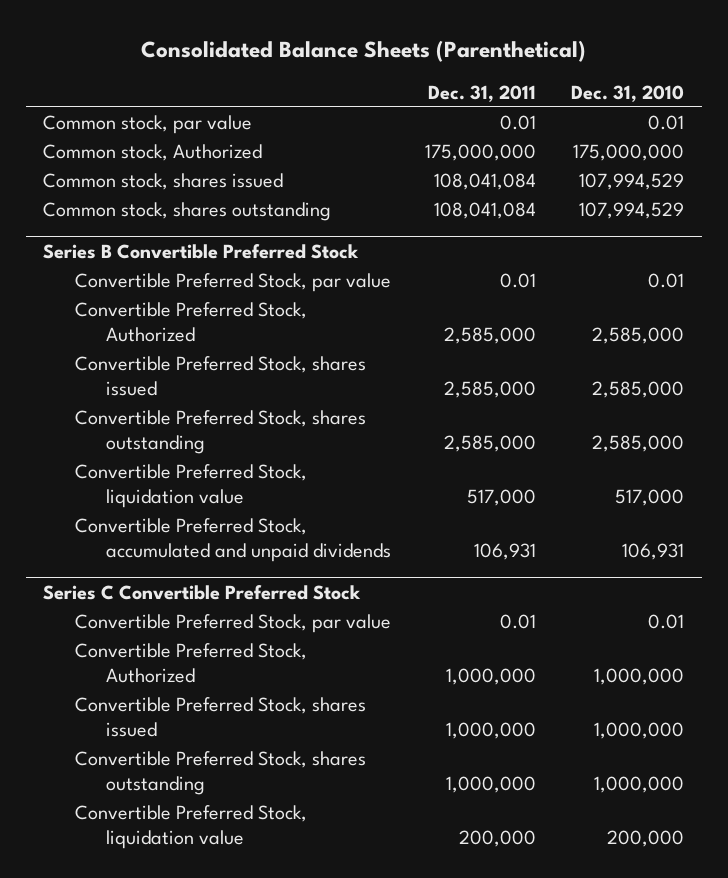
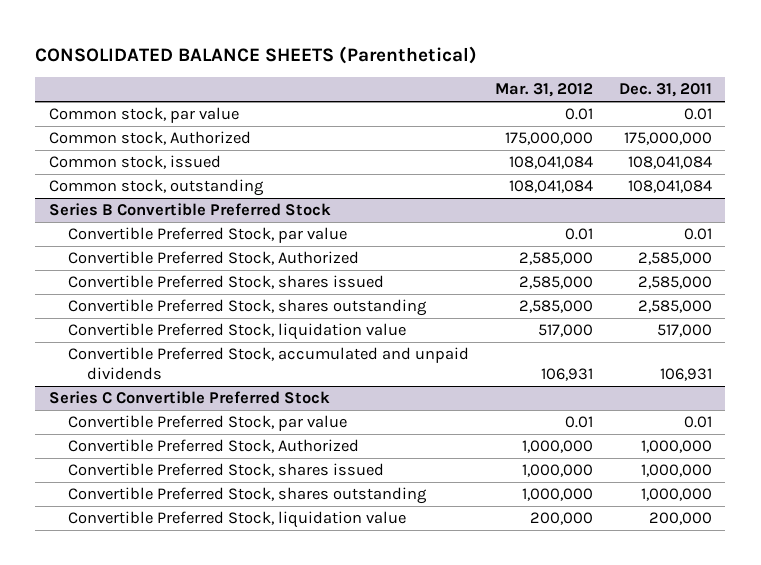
[140,40,586,63] Consolidated Balance Sheets (Parenthetical) -> [35,45,478,64] CONSOLIDATED BALANCE SHEETS (Parenthetical)
[571,84,685,102] Dec. 31, 2010 -> none
none -> [495,83,594,98] Mar. 31, 2012
[43,173,284,191] Common stock, shares issued -> [48,155,221,170] Common stock, issued
[43,202,332,222] Common stock, shares outstanding -> [48,179,264,197] Common stock, outstanding

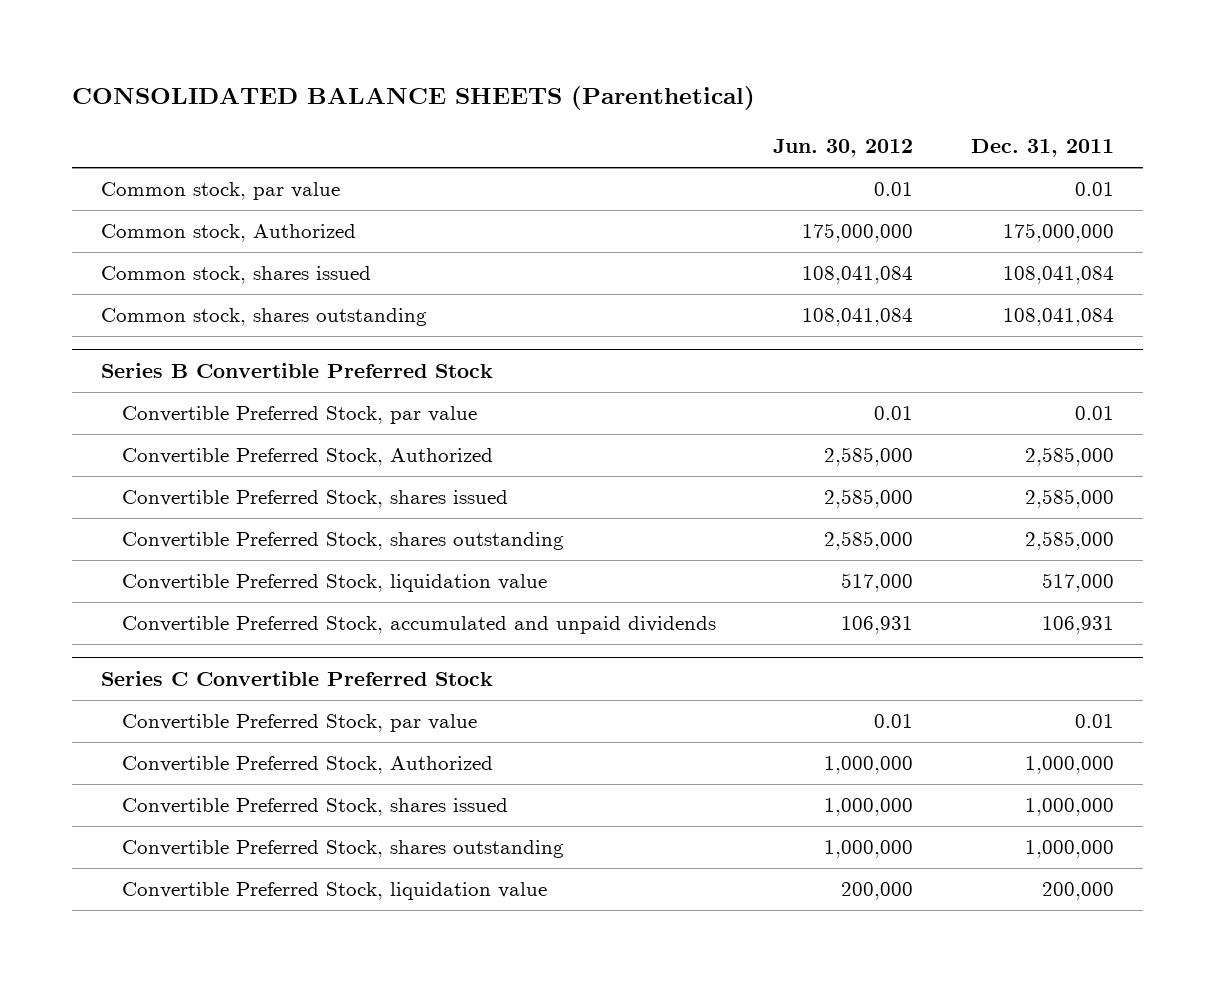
[495,83,594,98] Mar. 31, 2012 -> none
none -> [773,139,914,158] Jun. 30, 2012
[48,155,221,170] Common stock, issued -> [100,266,371,285] Common stock, shares issued
[48,179,264,197] Common stock, outstanding -> [100,308,427,327] Common stock, shares outstanding

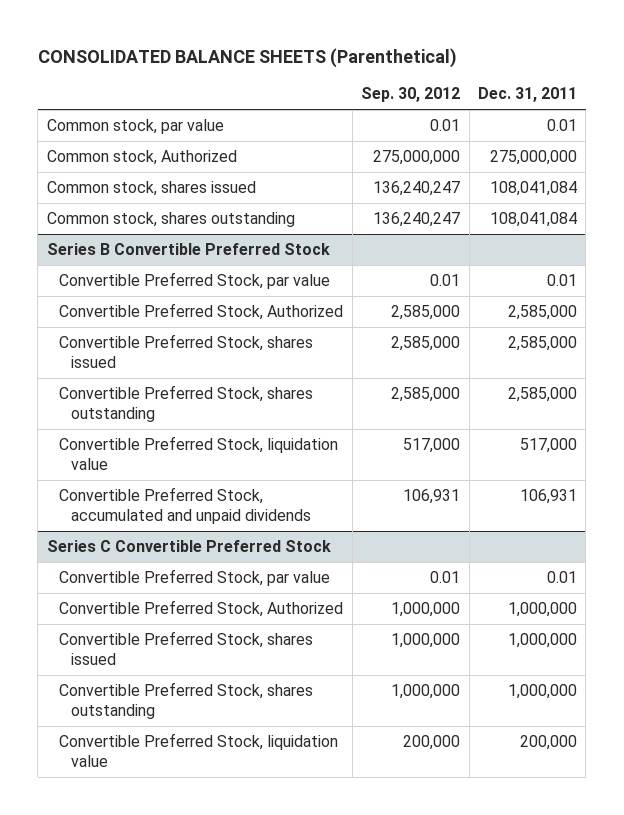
[773,139,914,158] Jun. 30, 2012 -> none
none -> [361,87,461,103] Sep. 30, 2012
[1003,223,1115,243] 175,000,000 -> [490,149,578,165] 275,000,000

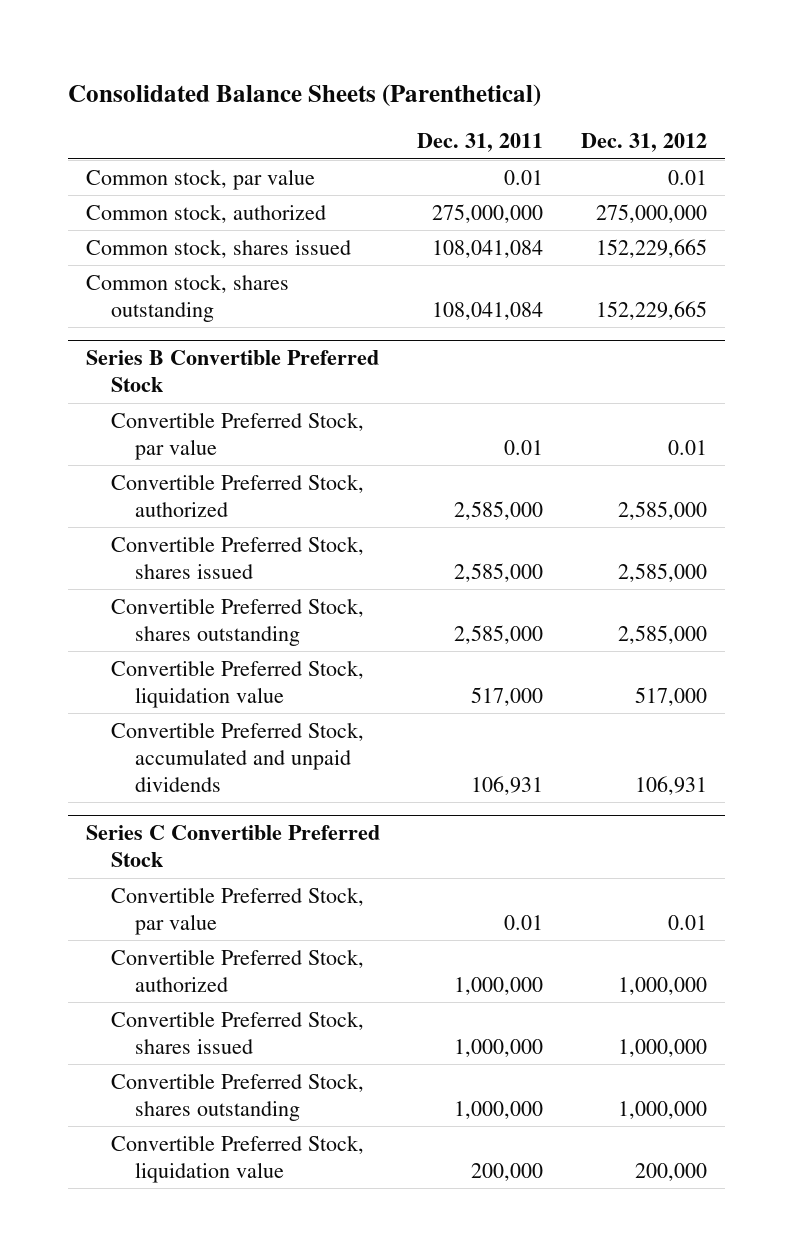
[37,47,457,68] CONSOLIDATED BALANCE SHEETS (Parenthetical) -> [67,83,541,107] Consolidated Balance Sheets (Parenthetical)
[361,87,461,103] Sep. 30, 2012 -> none
none -> [580,133,707,153] Dec. 31, 2012
[46,149,237,165] Common stock, Authorized -> [86,203,327,223] Common stock, authorized
[59,302,344,320] Convertible Preferred Stock, Authorized -> [110,473,364,517] Convertible Preferred Stock, authorized
[59,599,344,617] Convertible Preferred Stock, Authorized -> [110,948,364,992] Convertible Preferred Stock, authorized

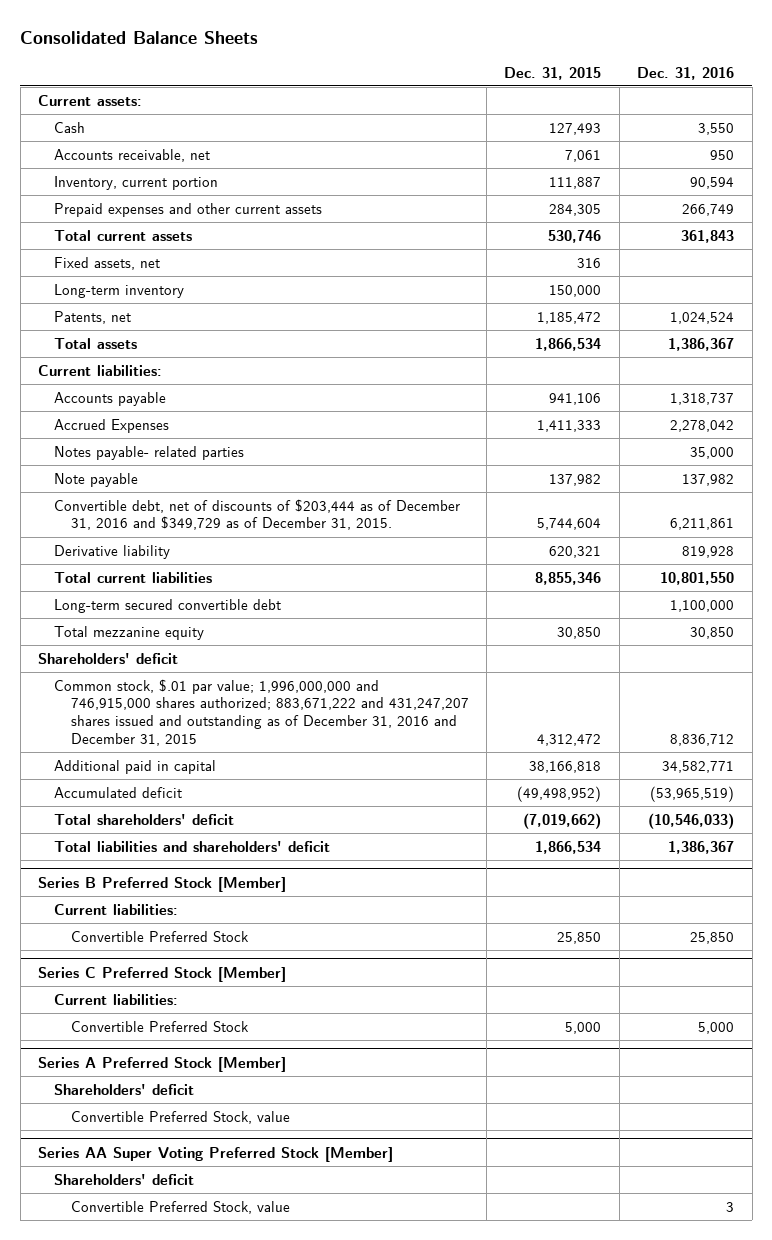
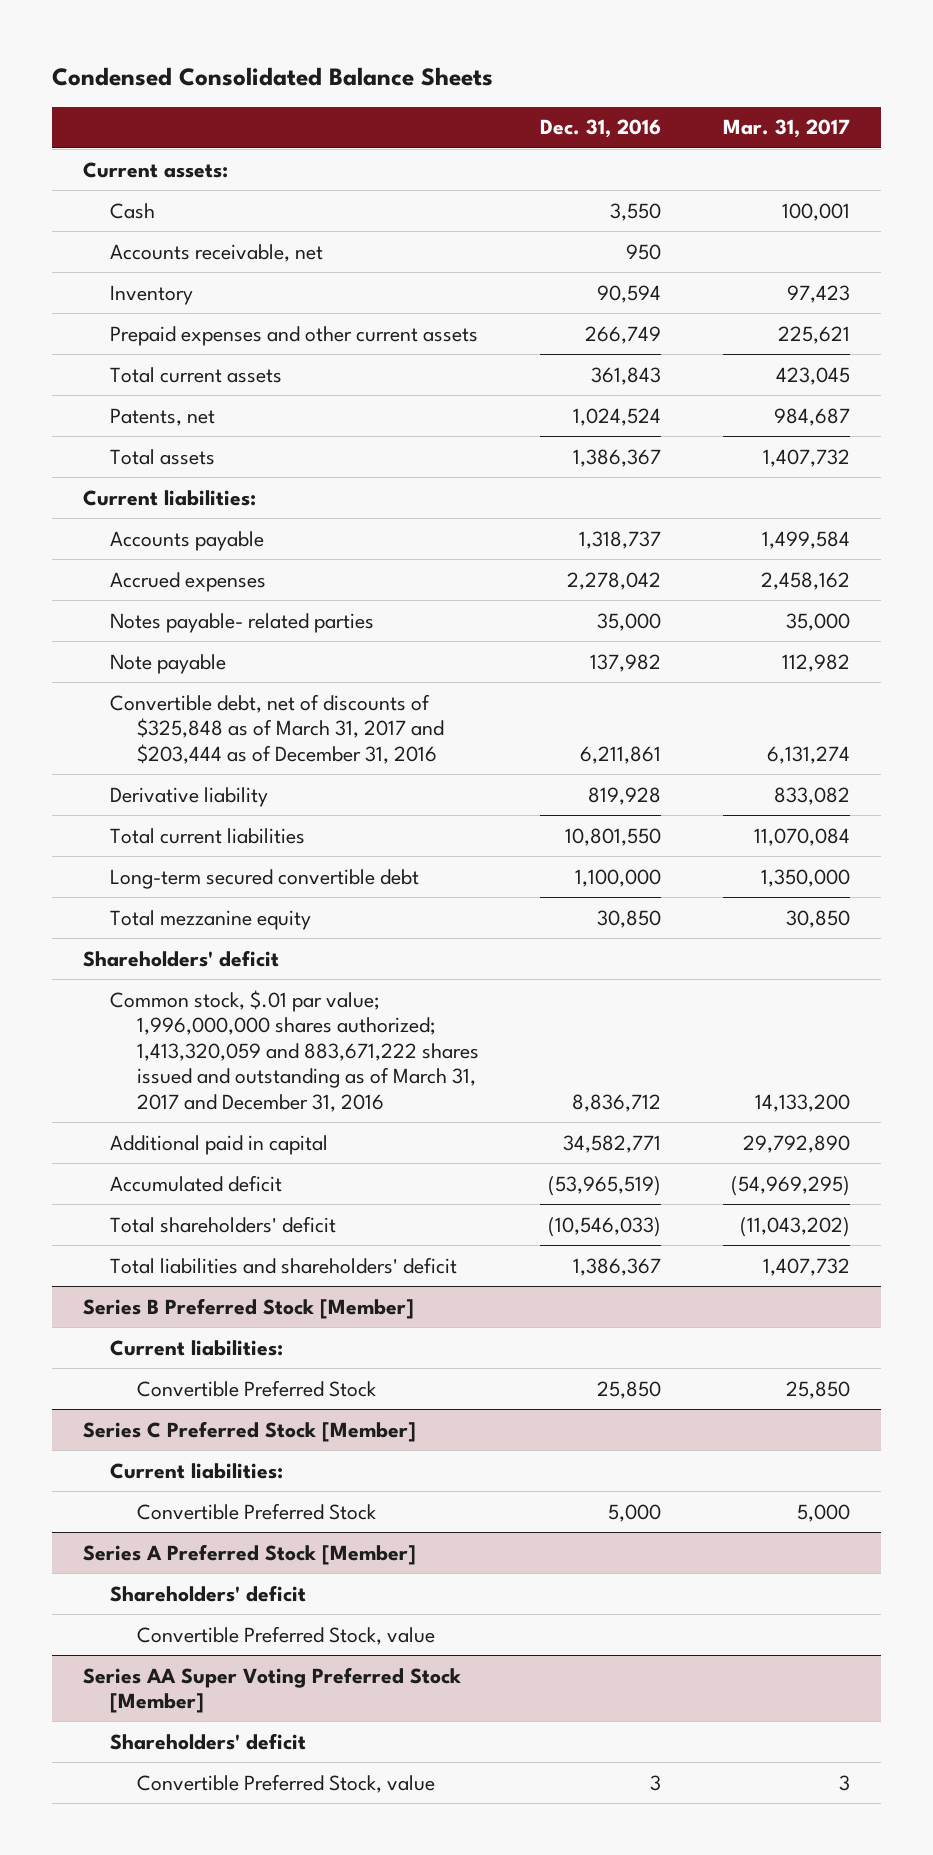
[20,30,259,44] Consolidated Balance Sheets -> [51,67,493,87] Condensed Consolidated Balance Sheets
[504,66,602,80] Dec. 31, 2015 -> none
none -> [723,119,851,139] Mar. 31, 2017
[54,175,219,190] Inventory, current portion -> [109,284,193,305] Inventory
[54,256,161,270] Fixed assets, net -> none
[54,283,185,298] Long-term inventory -> none
[54,418,170,433] Accrued Expenses -> [109,571,266,592] Accrued expenses
[54,498,461,531] Convertible debt, net of discounts of $203,444 as of December 31, 2016 and $349,729 as of December 31, 2015. -> [109,693,444,764] Convertible debt, net of discounts of $325,848 as of March 31, 2017 and $203,444 as of December 31, 2016
[54,678,469,747] Common stock, $.01 par value; 1,996,000,000 and 746,915,000 shares authorized; 883,671,222 and 431,247,207 shares issued and outstanding as of December 31, 2016 and December 31, 2015 -> [109,989,479,1113] Common stock, $.01 par value; 1,996,000,000 shares authorized; 1,413,320,059 and 883,671,222 shares issued and outstanding as of March 31, 2017 and December 31, 2016

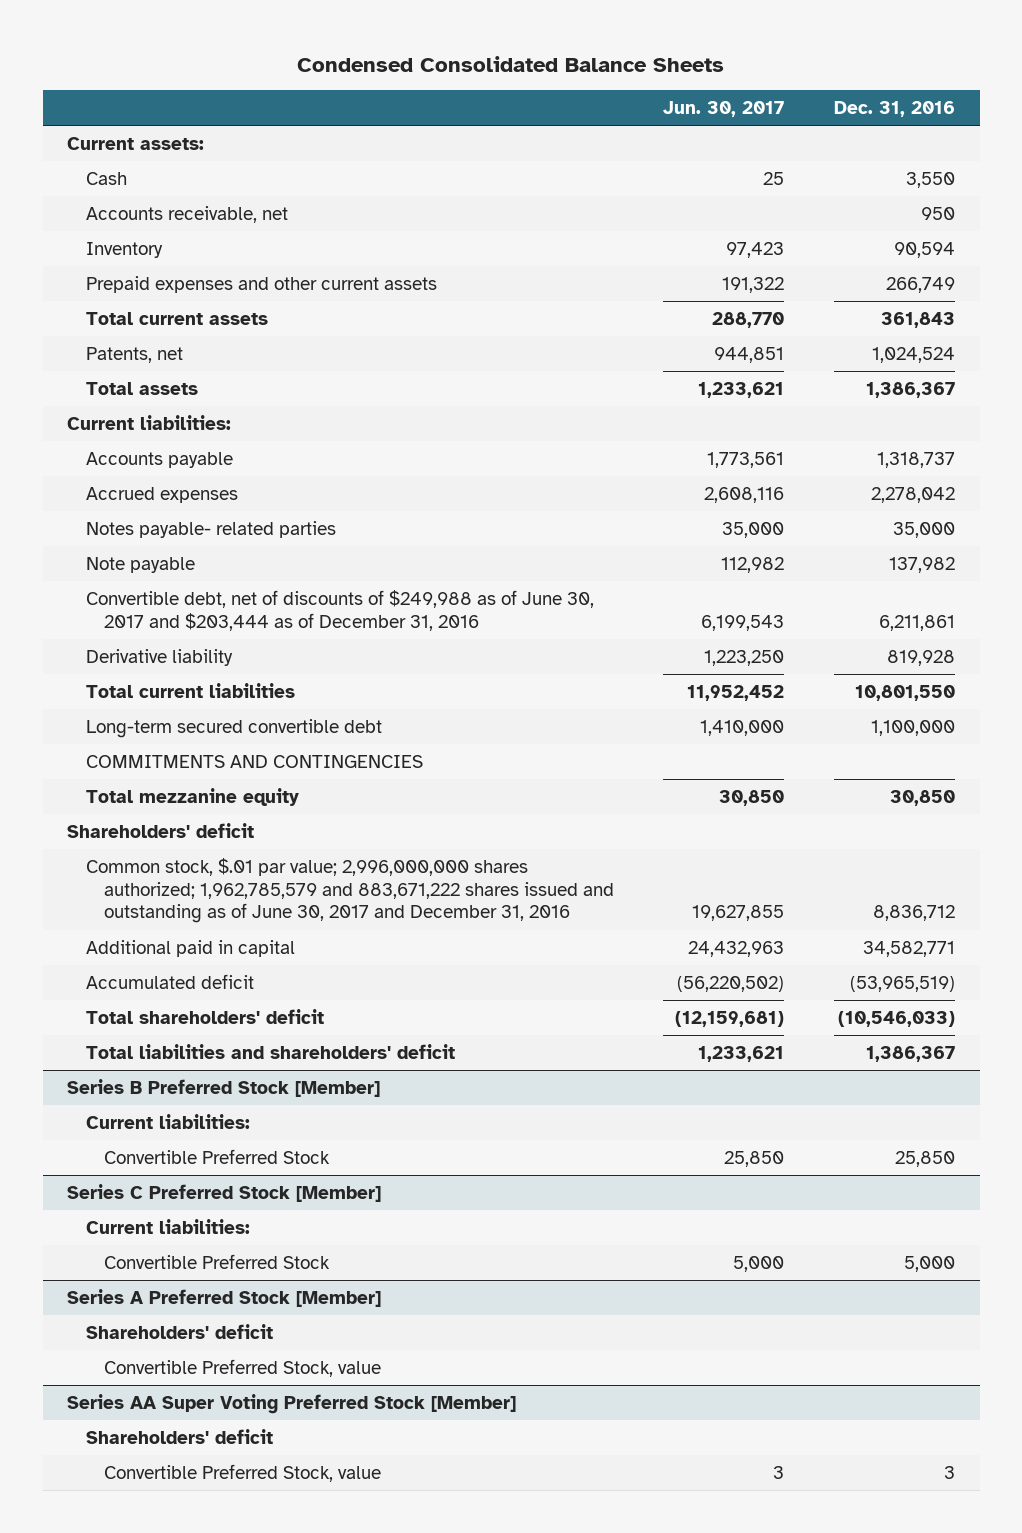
[723,119,851,139] Mar. 31, 2017 -> none
none -> [663,101,785,118] Jun. 30, 2017
[109,693,444,764] Convertible debt, net of discounts of $325,848 as of March 31, 2017 and $203,444 as of December 31, 2016 -> [85,589,594,631] Convertible debt, net of discounts of $249,988 as of June 30, 2017 and $203,444 as of December 31, 2016
none -> [85,754,423,768] COMMITMENTS AND CONTINGENCIES
[109,989,479,1113] Common stock, $.01 par value; 1,996,000,000 shares authorized; 1,413,320,059 and 883,671,222 shares issued and outstanding as of March 31, 2017 and December 31, 2016 -> [85,857,614,924] Common stock, $.01 par value; 2,996,000,000 shares authorized; 1,962,785,579 and 883,671,222 shares issued and outstanding as of June 30, 2017 and December 31, 2016

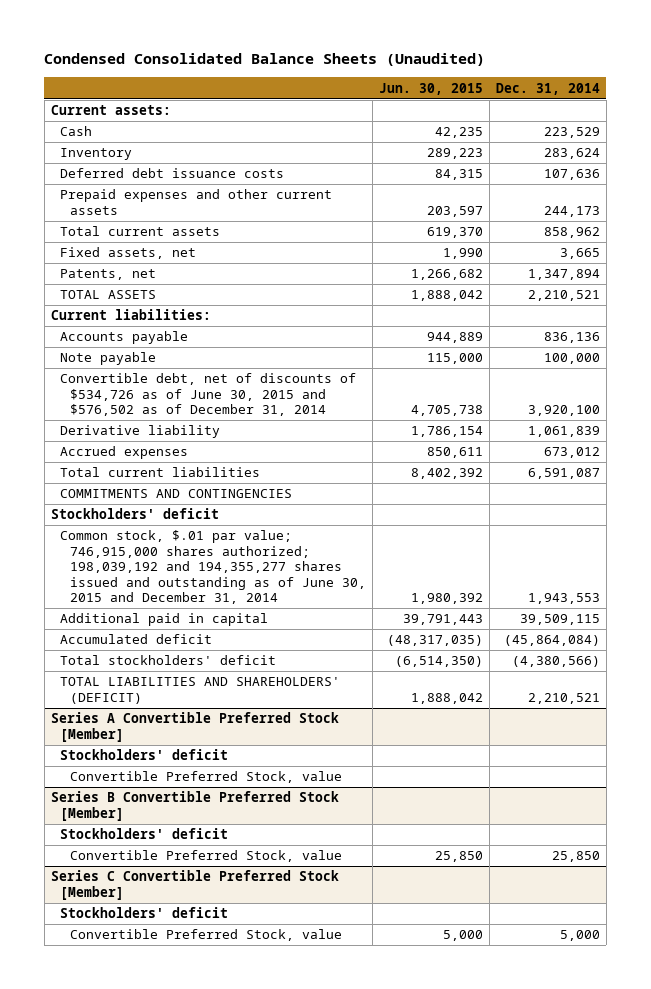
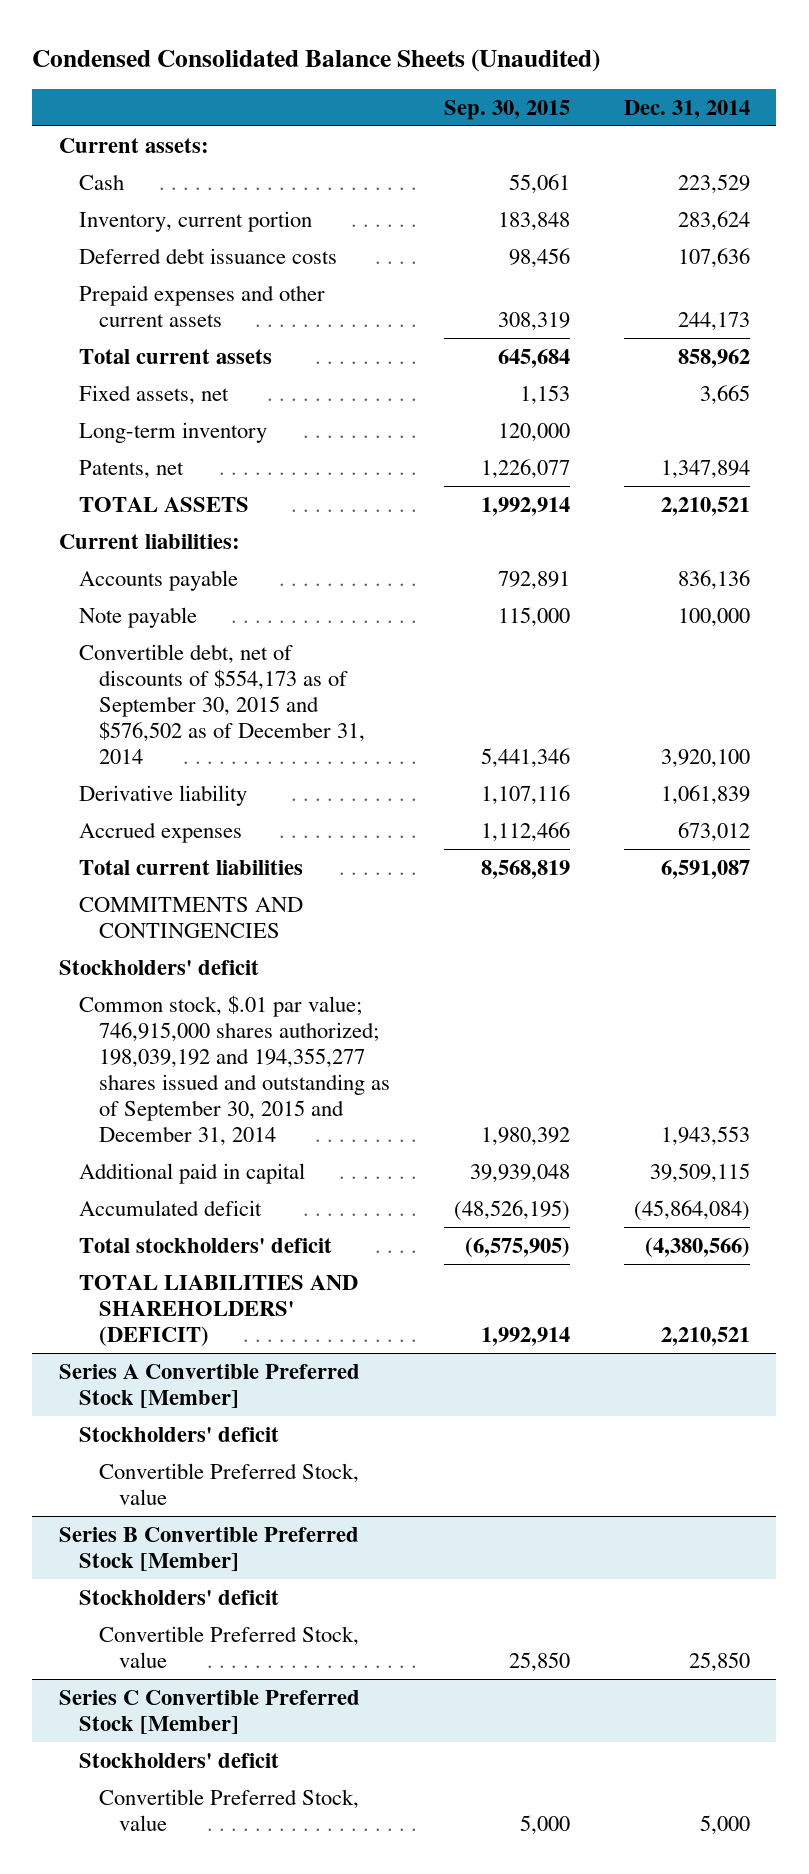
[378,82,483,95] Jun. 30, 2015 -> none
none -> [443,99,570,120] Sep. 30, 2015
[60,148,133,161] Inventory -> [79,210,313,232] Inventory, current portion
none -> [79,421,268,443] Long-term inventory
[60,373,357,417] Convertible debt, net of discounts of $534,726 as of June 30, 2015 and $576,502 as of December 31, 2014 -> [79,643,366,764] Convertible debt, net of discounts of $554,173 as of September 30, 2015 and $576,502 as of December 31, 2014
[60,530,367,605] Common stock, $.01 par value; 746,915,000 shares authorized; 198,039,192 and 194,355,277 shares issued and outstanding as of June 30, 2015 and December 31, 2014 -> [79,994,391,1146] Common stock, $.01 par value; 746,915,000 shares authorized; 198,039,192 and 194,355,277 shares issued and outstanding as of September 30, 2015 and December 31, 2014

